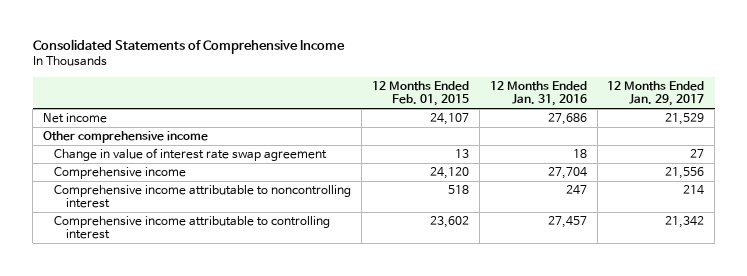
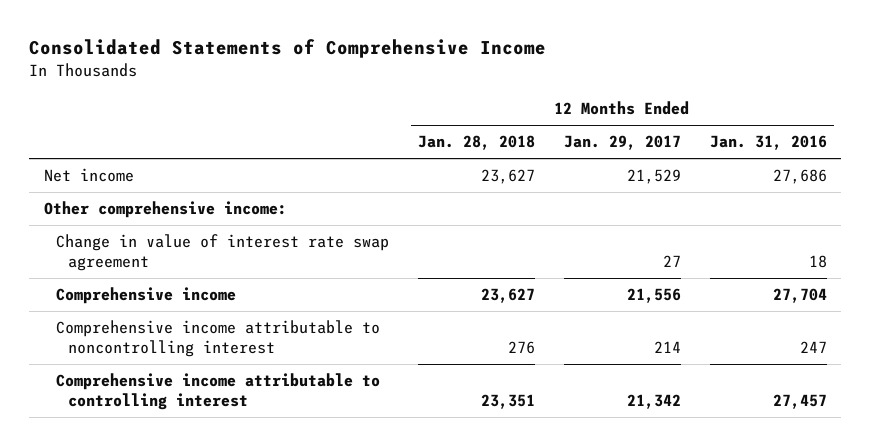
[371,80,469,107] 12 Months Ended Feb. 01, 2015 -> none
none -> [417,135,535,151] Jan. 28, 2018
[42,131,208,144] Other comprehensive income -> [43,201,287,219] Other comprehensive income:

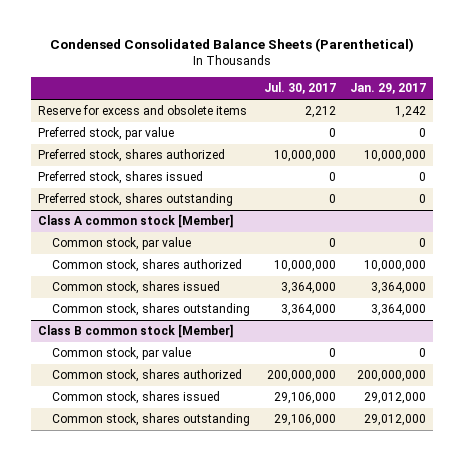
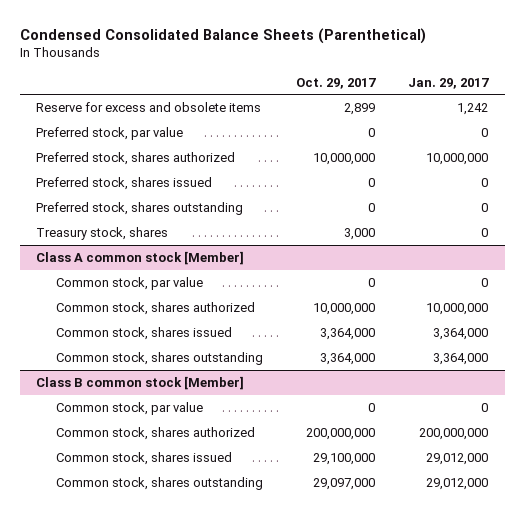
[263,82,336,95] Jul. 30, 2017 -> none
none -> [295,77,376,89] Oct. 29, 2017
none -> [36,226,169,240] Treasury stock, shares

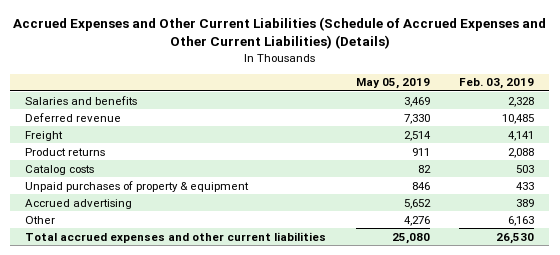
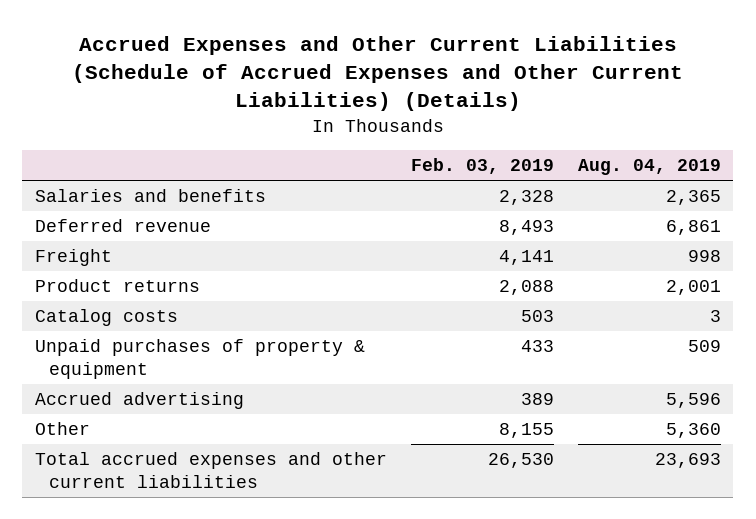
[355,78,430,90] May 05, 2019 -> none
none -> [578,159,722,176] Aug. 04, 2019
[502,113,535,124] 10,485 -> [498,220,554,236] 8,493
[508,215,535,226] 6,163 -> [498,423,554,439] 8,155

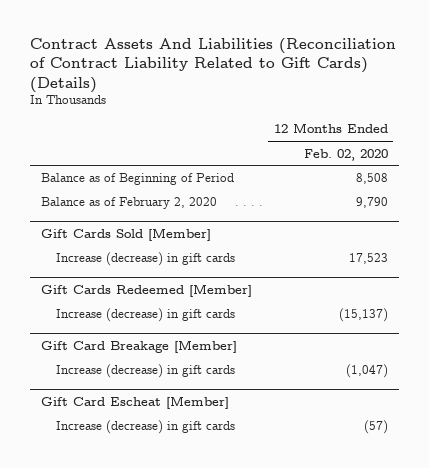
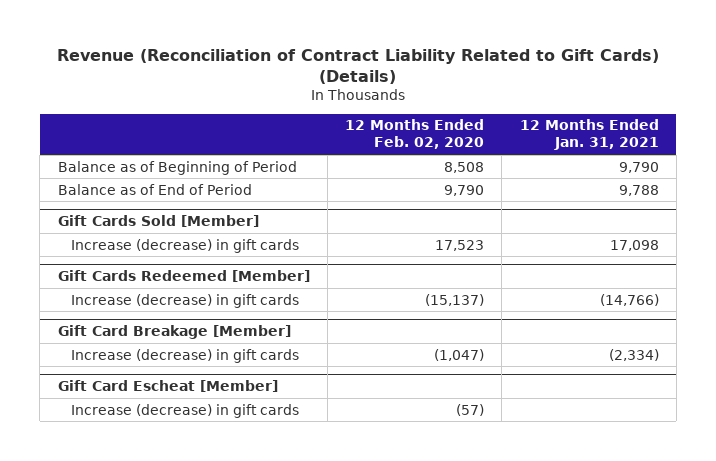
[29,37,396,93] Contract Assets And Liabilities (Reconciliation of Contract Liability Related to Gift Cards) (Details) -> [57,48,660,84] Revenue (Reconciliation of Contract Liability Related to Gift Cards) (Details)
none -> [519,119,659,151] 12 Months Ended Jan. 31, 2021
[40,197,217,210] Balance as of February 2, 2020 -> [57,183,252,195] Balance as of End of Period

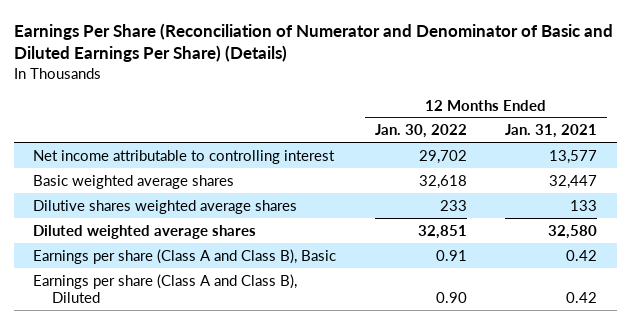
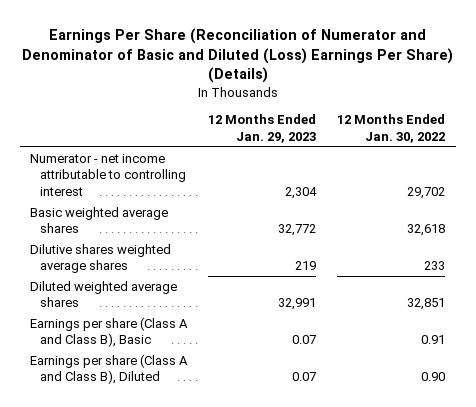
[14,22,614,63] Earnings Per Share (Reconciliation of Numerator and Denominator of Basic and Diluted Earnings Per Share) (Details) -> [21,27,453,84] Earnings Per Share (Reconciliation of Numerator and Denominator of Basic and Diluted (Loss) Earnings Per Share) (Details)
[505,124,598,139] Jan. 31, 2021 -> none
none -> [208,114,317,143] 12 Months Ended Jan. 29, 2023
[33,149,336,164] Net income attributable to controlling interest -> [30,153,187,196] Numerator - net income attributable to controlling interest

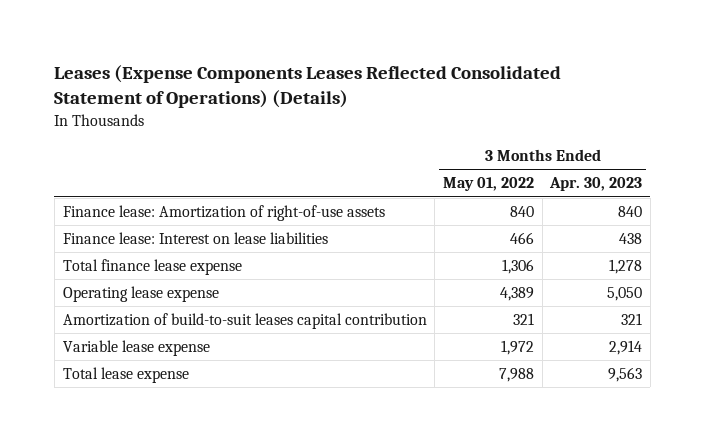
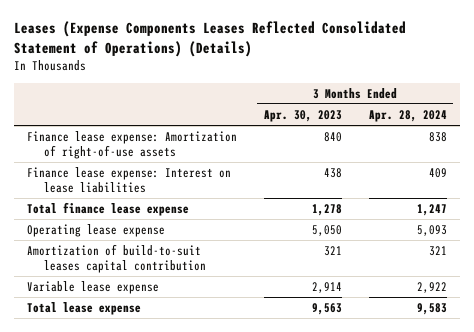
[442,177,534,192] May 01, 2022 -> none
none -> [368,109,447,122] Apr. 28, 2024
[62,205,385,222] Finance lease: Amortization of right-of-use assets -> [27,131,238,160] Finance lease expense: Amortization of right-of-use assets
[62,232,328,245] Finance lease: Interest on lease liabilities -> [27,167,232,194] Finance lease expense: Interest on lease liabilities

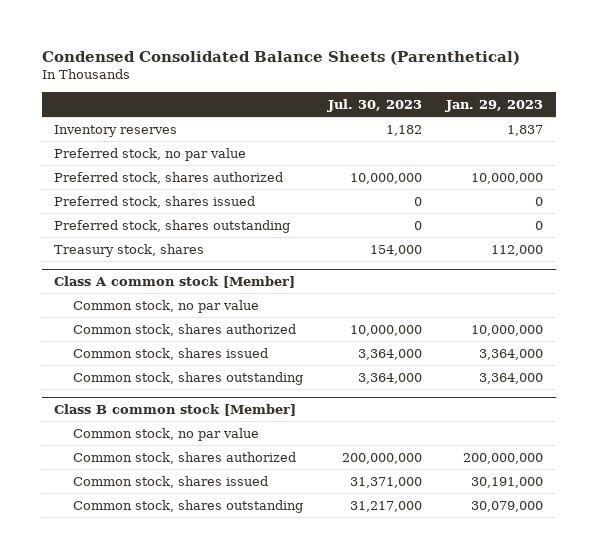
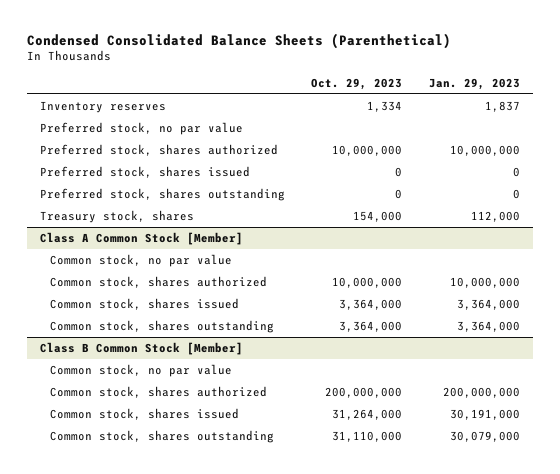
[326,98,422,112] Jul. 30, 2023 -> none
none -> [311,78,403,91] Oct. 29, 2023
[54,275,296,288] Class A common stock [Member] -> [39,231,243,245] Class A Common Stock [Member]
[54,403,297,416] Class B common stock [Member] -> [39,341,243,355] Class B Common Stock [Member]

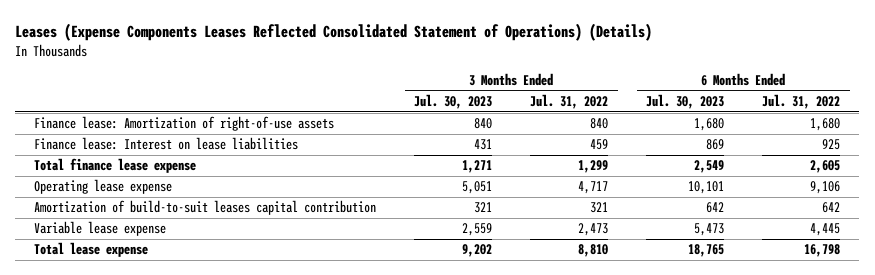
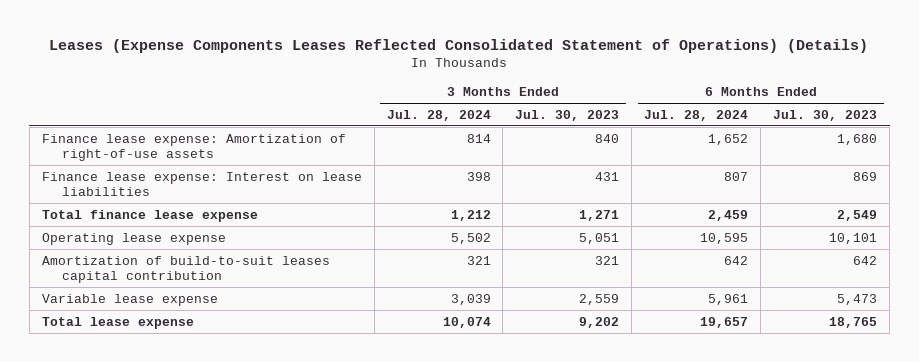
[530,94,609,110] Jul. 31, 2022 -> none
[762,94,841,110] Jul. 31, 2022 -> none
none -> [386,109,491,121] Jul. 28, 2024
none -> [644,109,749,121] Jul. 28, 2024
[34,116,335,132] Finance lease: Amortization of right-of-use assets -> [41,133,346,162] Finance lease expense: Amortization of right-of-use assets
[34,137,299,151] Finance lease: Interest on lease liabilities -> [41,171,362,197] Finance lease expense: Interest on lease liabilities

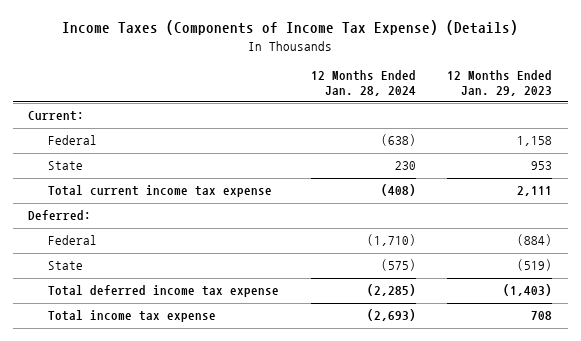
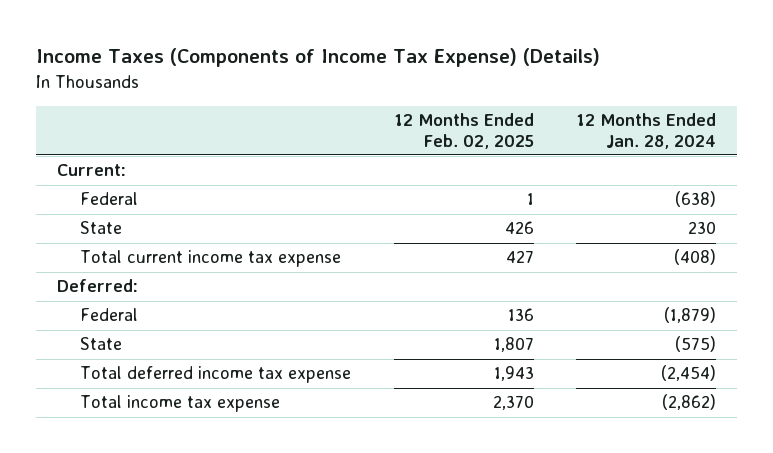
[447,69,553,96] 12 Months Ended Jan. 29, 2023 -> none
none -> [393,113,534,149] 12 Months Ended Feb. 02, 2025
[366,234,416,247] (1,710) -> [664,307,717,324] (1,879)
[366,284,416,297] (2,285) -> [661,365,717,382] (2,454)
[366,309,416,322] (2,693) -> [662,394,717,411] (2,862)

